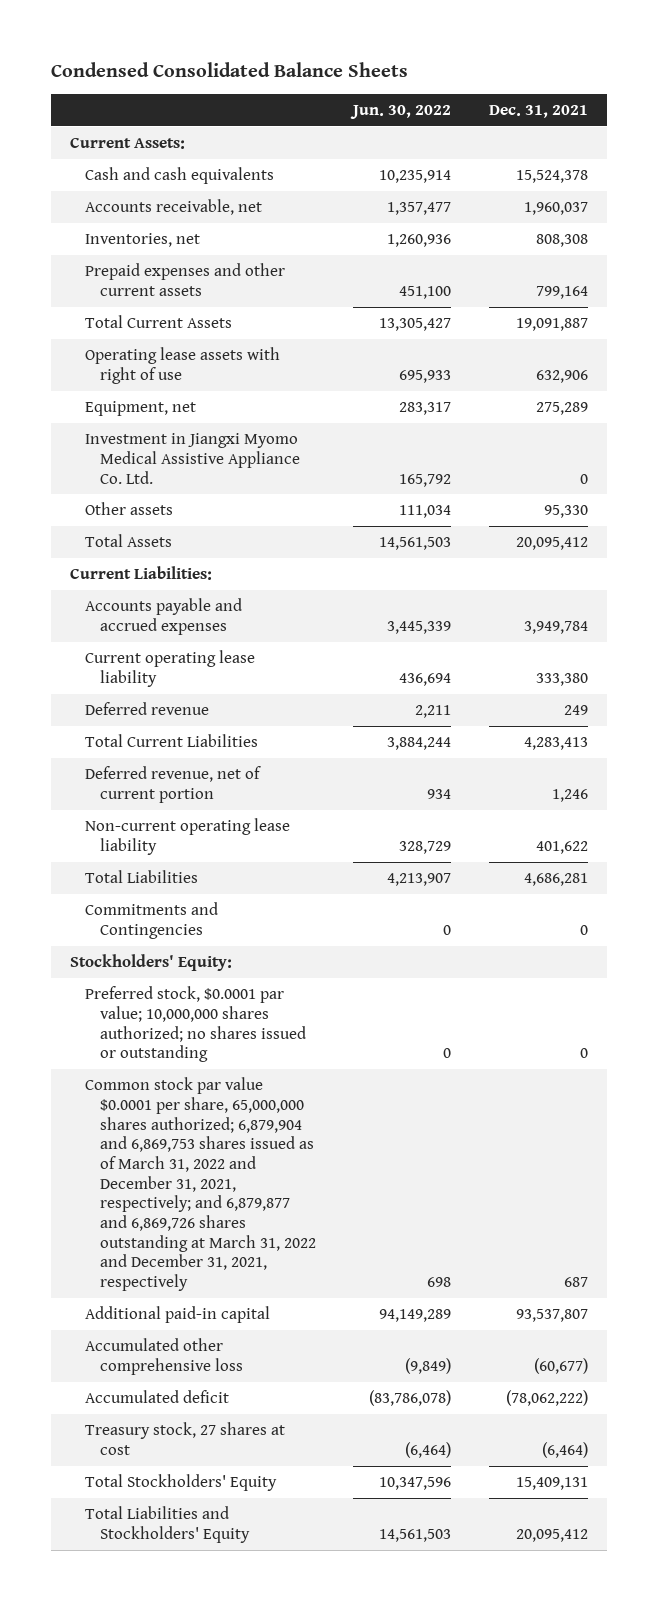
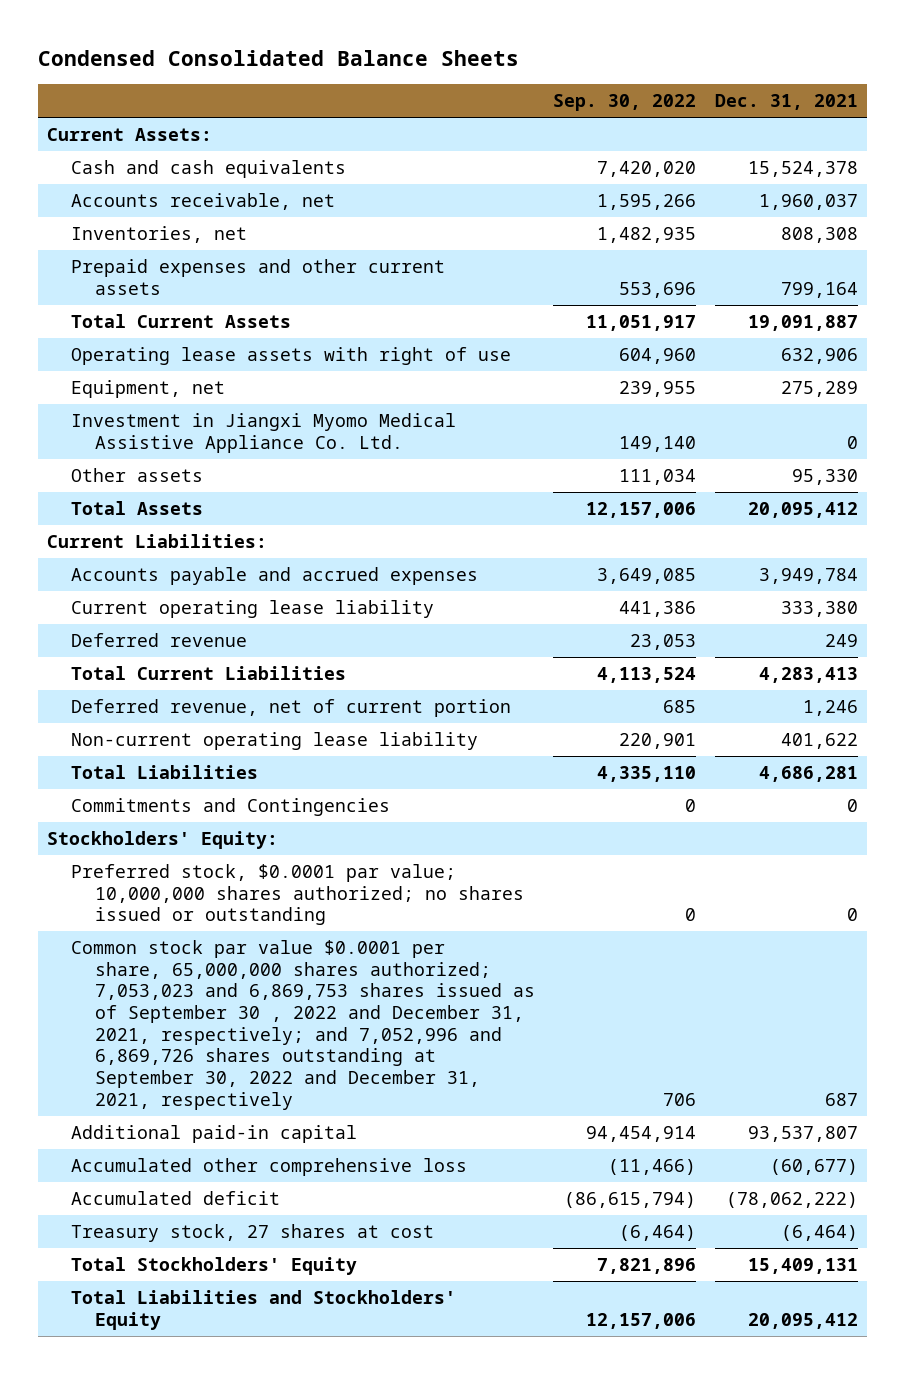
[350,105,452,120] Jun. 30, 2022 -> none
none -> [553,94,697,112] Sep. 30, 2022
[84,1077,316,1292] Common stock par value $0.0001 per share, 65,000,000 shares authorized; 6,879,904 and 6,869,753 shares issued as of March 31, 2022 and December 31, 2021, respectively; and 6,879,877 and 6,869,726 shares outstanding at March 31, 2022 and December 31, 2021, respectively -> [70,940,535,1110] Common stock par value $0.0001 per share, 65,000,000 shares authorized; 7,053,023 and 6,869,753 shares issued as of September 30 , 2022 and December 31, 2021, respectively; and 7,052,996 and 6,869,726 shares outstanding at September 30, 2022 and December 31, 2021, respectively

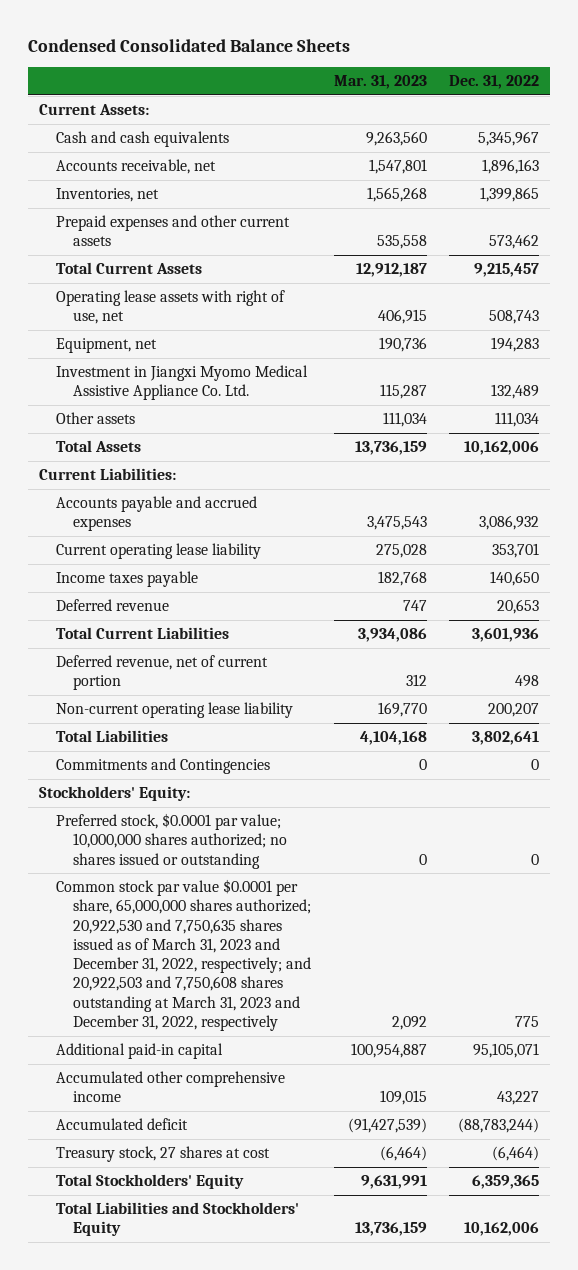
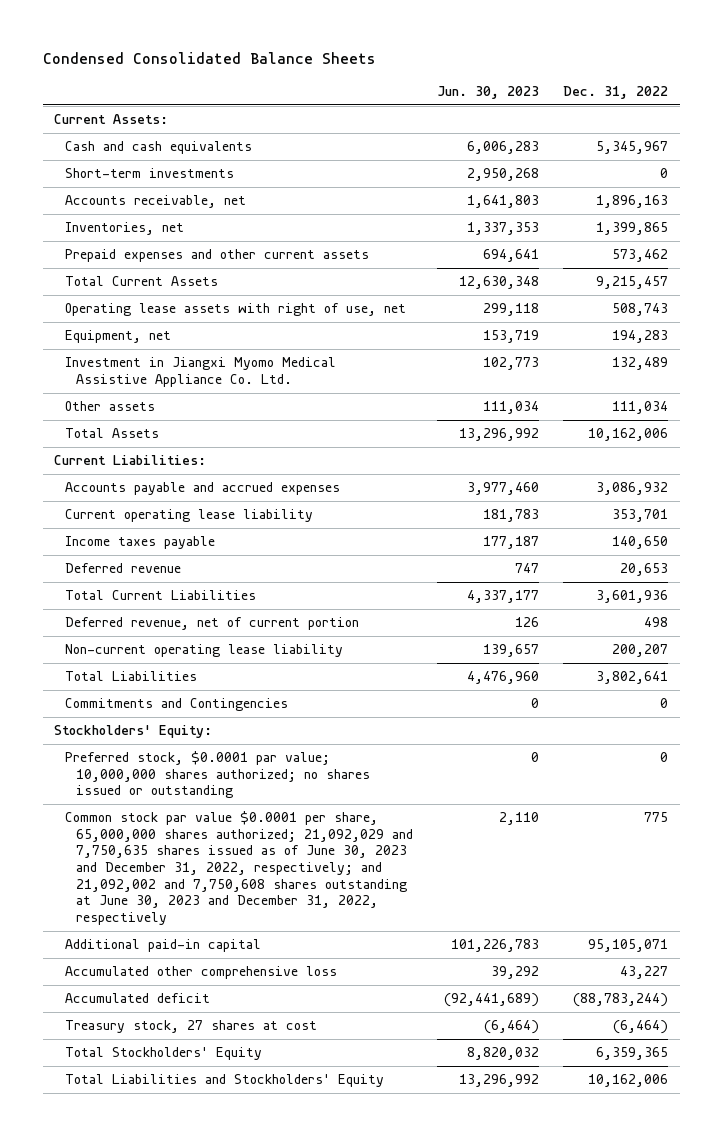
[333,75,427,90] Mar. 31, 2023 -> none
none -> [437,86,540,100] Jun. 30, 2023
none -> [65,168,235,179] Short-term investments
[56,879,312,1031] Common stock par value $0.0001 per share, 65,000,000 shares authorized; 20,922,530 and 7,750,635 shares issued as of March 31, 2023 and December 31, 2022, respectively; and 20,922,503 and 7,750,608 shares outstanding at March 31, 2023 and December 31, 2022, respectively -> [65,811,414,925] Common stock par value $0.0001 per share, 65,000,000 shares authorized; 21,092,029 and 7,750,635 shares issued as of June 30, 2023 and December 31, 2022, respectively; and 21,092,002 and 7,750,608 shares outstanding at June 30, 2023 and December 31, 2022, respectively
[56,1071,286,1103] Accumulated other comprehensive income -> [65,966,338,980] Accumulated other comprehensive loss

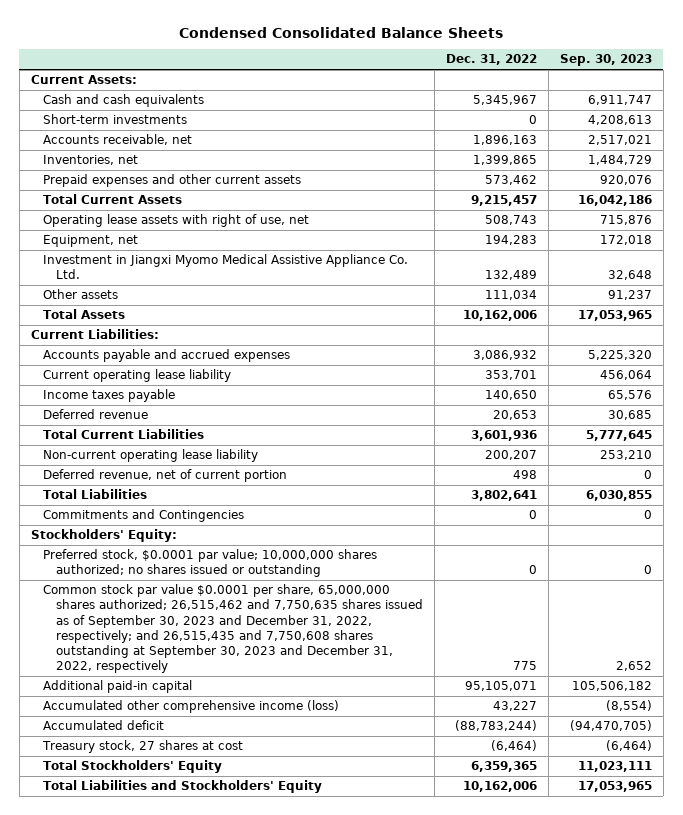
[437,86,540,100] Jun. 30, 2023 -> none
none -> [559,54,652,67] Sep. 30, 2023
[65,617,360,631] Deferred revenue, net of current portion -> [43,469,288,483] Deferred revenue, net of current portion
[65,811,414,925] Common stock par value $0.0001 per share, 65,000,000 shares authorized; 21,092,029 and 7,750,635 shares issued as of June 30, 2023 and December 31, 2022, respectively; and 21,092,002 and 7,750,608 shares outstanding at June 30, 2023 and December 31, 2022, respectively -> [43,584,423,674] Common stock par value $0.0001 per share, 65,000,000 shares authorized; 26,515,462 and 7,750,635 shares issued as of September 30, 2023 and December 31, 2022, respectively; and 26,515,435 and 7,750,608 shares outstanding at September 30, 2023 and December 31, 2022, respectively
[65,966,338,980] Accumulated other comprehensive loss -> [43,700,340,714] Accumulated other comprehensive income (loss)

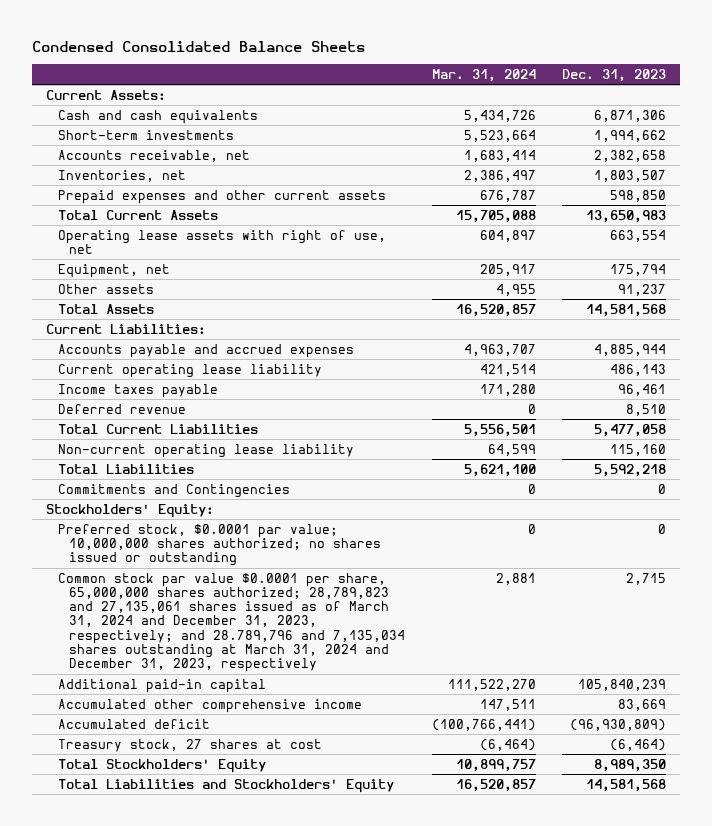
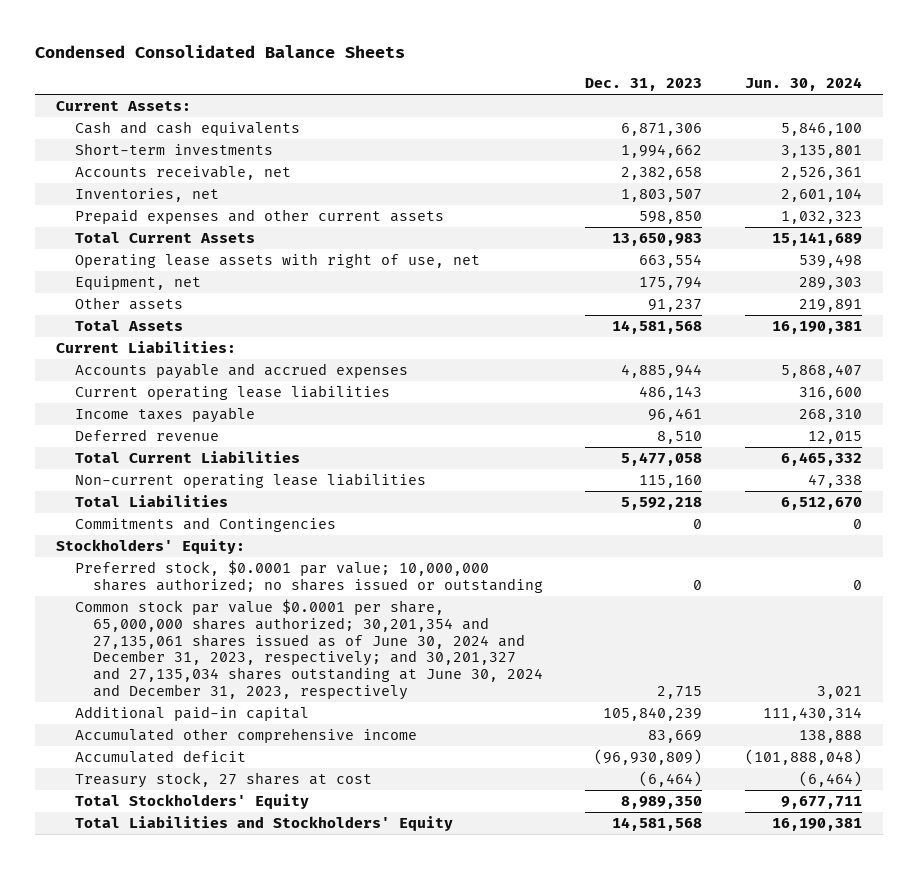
[431,68,536,82] Mar. 31, 2024 -> none
none -> [744,77,862,92] Jun. 30, 2024
[57,363,322,378] Current operating lease liability -> [74,385,390,401] Current operating lease liabilities
[57,443,354,458] Non-current operating lease liability -> [74,473,426,489] Non-current operating lease liabilities
[57,572,406,673] Common stock par value $0.0001 per share, 65,000,000 shares authorized; 28,789,823 and 27,135,061 shares issued as of March 31, 2024 and December 31, 2023, respectively; and 28.789,796 and 7,135,034 shares outstanding at March 31, 2024 and December 31, 2023, respectively -> [74,599,543,700] Common stock par value $0.0001 per share, 65,000,000 shares authorized; 30,201,354 and 27,135,061 shares issued as of June 30, 2024 and December 31, 2023, respectively; and 30,201,327 and 27,135,034 shares outstanding at June 30, 2024 and December 31, 2023, respectively

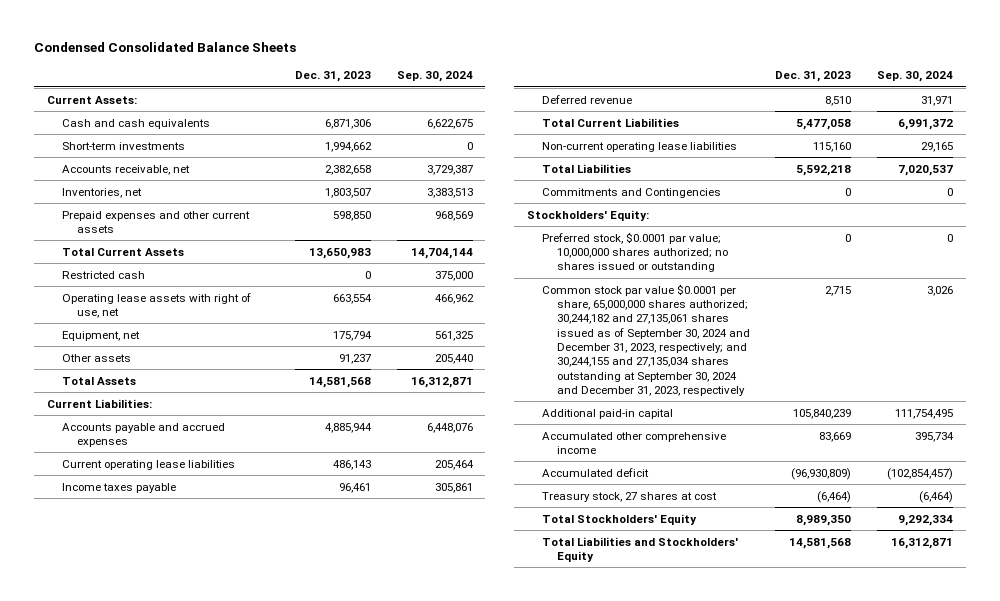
[744,77,862,92] Jun. 30, 2024 -> none
none -> [396,71,473,83] Sep. 30, 2024
none -> [61,270,145,279] Restricted cash
[74,599,543,700] Common stock par value $0.0001 per share, 65,000,000 shares authorized; 30,201,354 and 27,135,061 shares issued as of June 30, 2024 and December 31, 2023, respectively; and 30,201,327 and 27,135,034 shares outstanding at June 30, 2024 and December 31, 2023, respectively -> [541,283,750,396] Common stock par value $0.0001 per share, 65,000,000 shares authorized; 30,244,182 and 27,135,061 shares issued as of September 30, 2024 and December 31, 2023, respectively; and 30,244,155 and 27,135,034 shares outstanding at September 30, 2024 and December 31, 2023, respectively

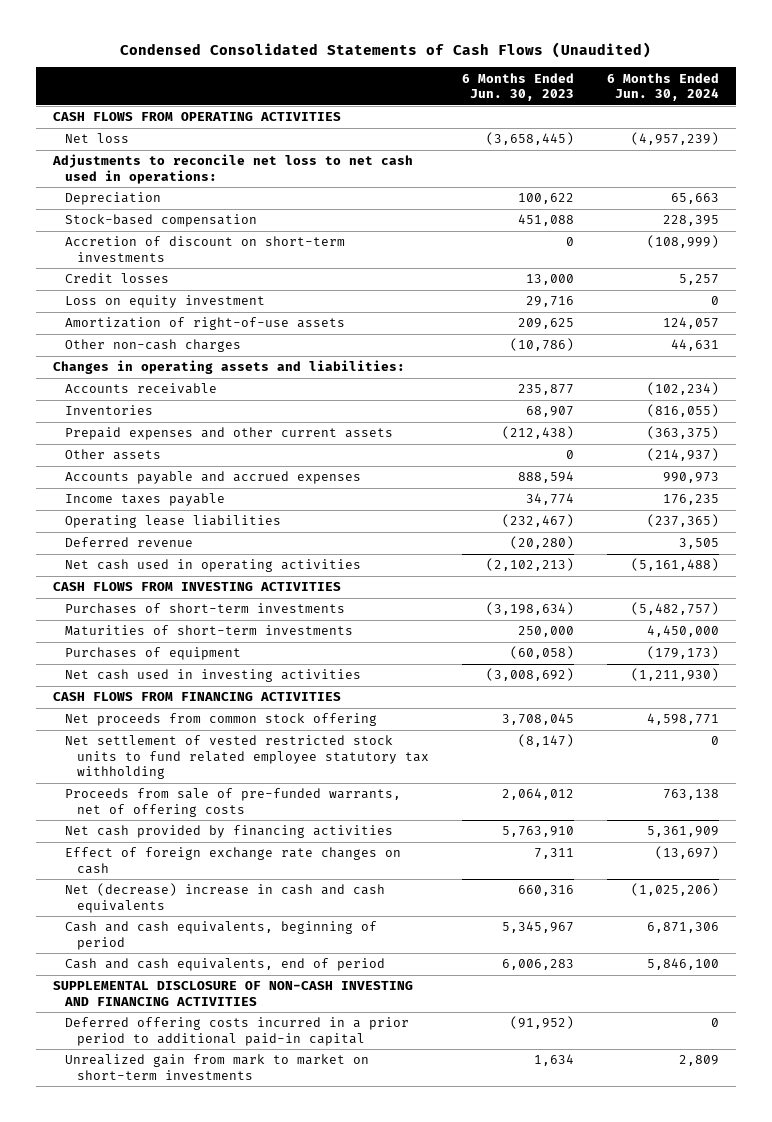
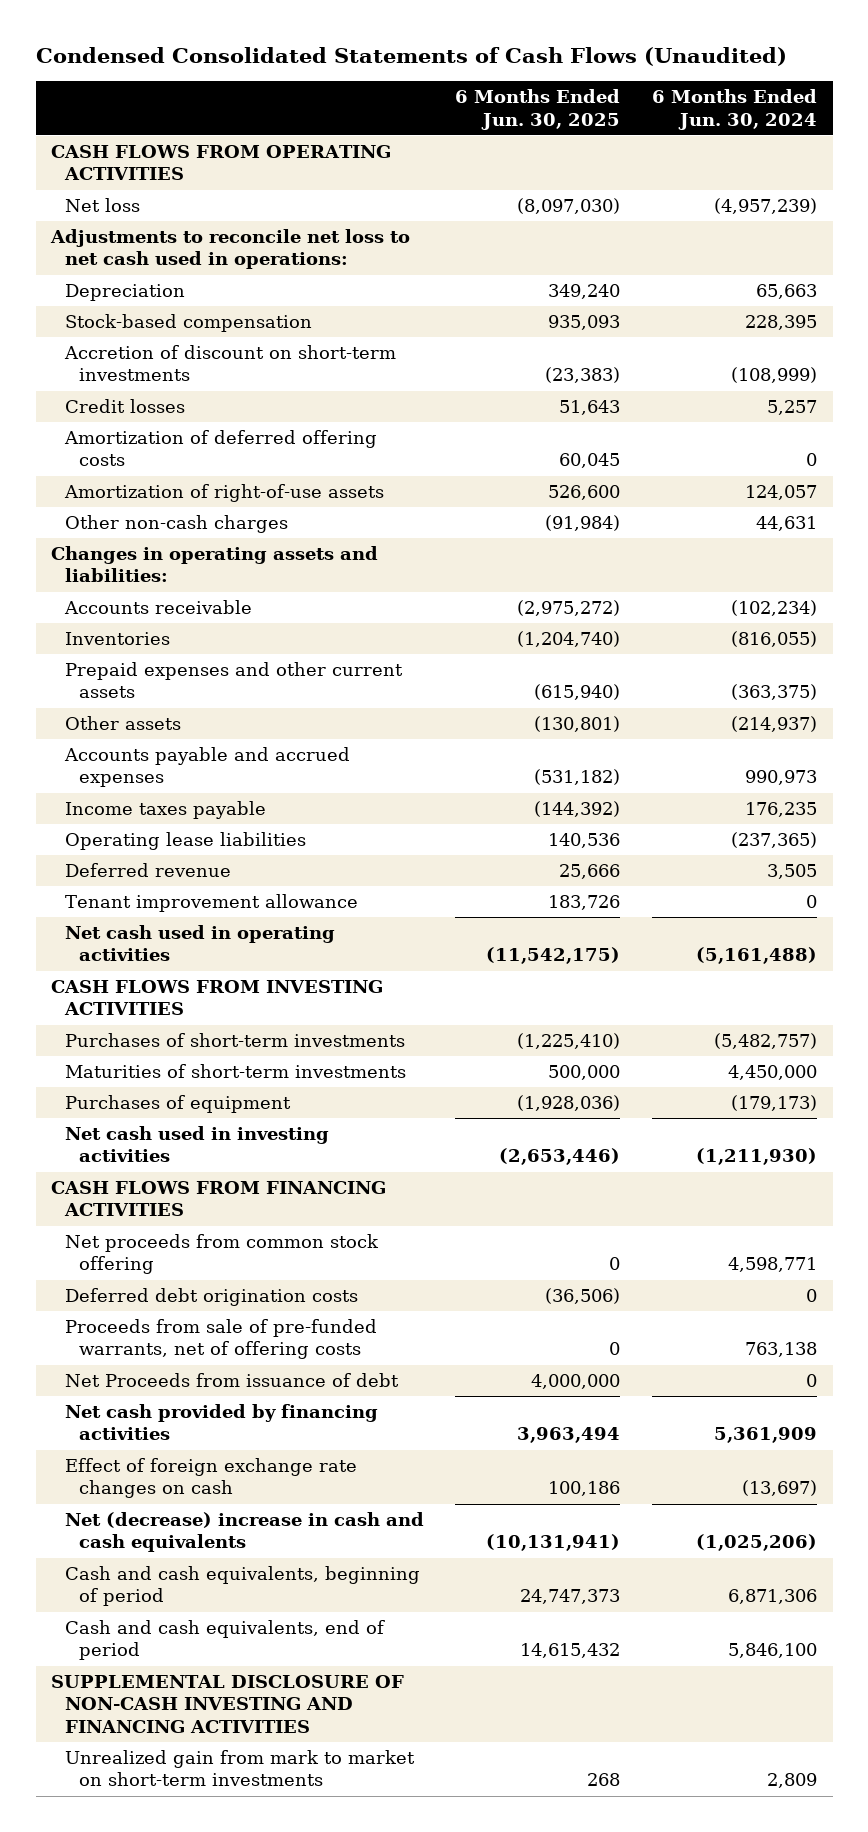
[462,72,575,102] 6 Months Ended Jun. 30, 2023 -> none
none -> [455,89,621,130] 6 Months Ended Jun. 30, 2025
[64,295,265,309] Loss on equity investment -> none
none -> [64,430,378,467] Amortization of deferred offering costs
none -> [65,894,359,913] Tenant improvement allowance
[64,735,430,779] Net settlement of vested restricted stock units to fund related employee statutory tax withholding -> none
none -> [65,1288,359,1307] Deferred debt origination costs
none -> [65,1373,400,1388] Net Proceeds from issuance of debt
[64,1017,409,1046] Deferred offering costs incurred in a prior period to additional paid-in capital -> none

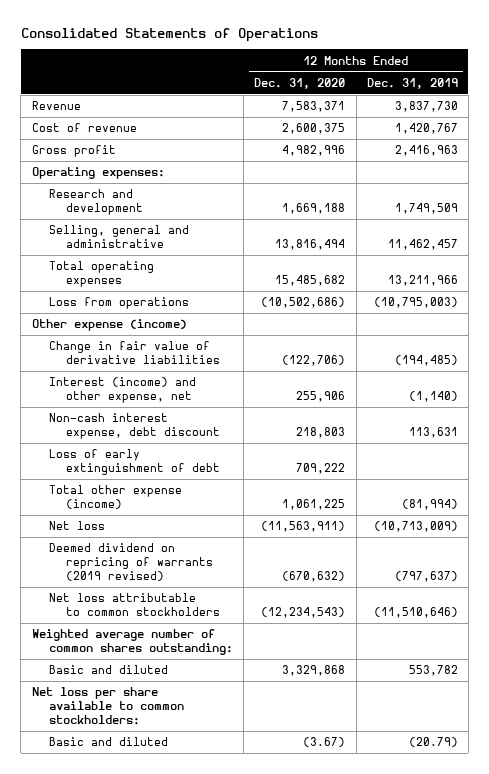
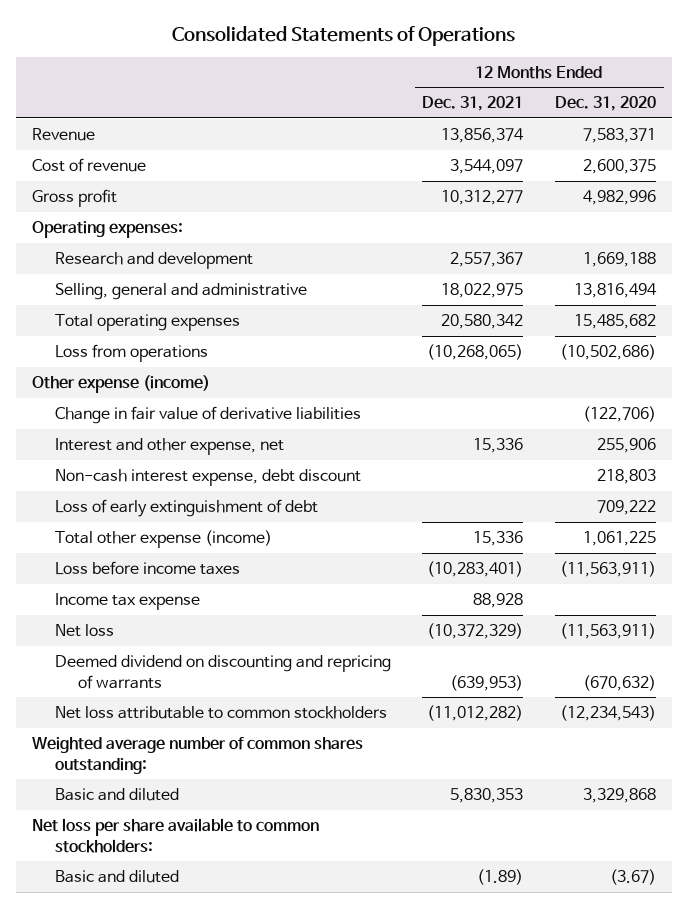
[366,78,458,90] Dec. 31, 2019 -> none
none -> [422,96,524,112] Dec. 31, 2021
[48,377,196,403] Interest (income) and other expense, net -> [54,438,284,456] Interest and other expense, net
none -> [54,561,240,576] Loss before income taxes
none -> [54,593,200,611] Income tax expense
[48,543,214,581] Deemed dividend on repricing of warrants (2019 revised) -> [54,655,391,689] Deemed dividend on discounting and repricing of warrants

